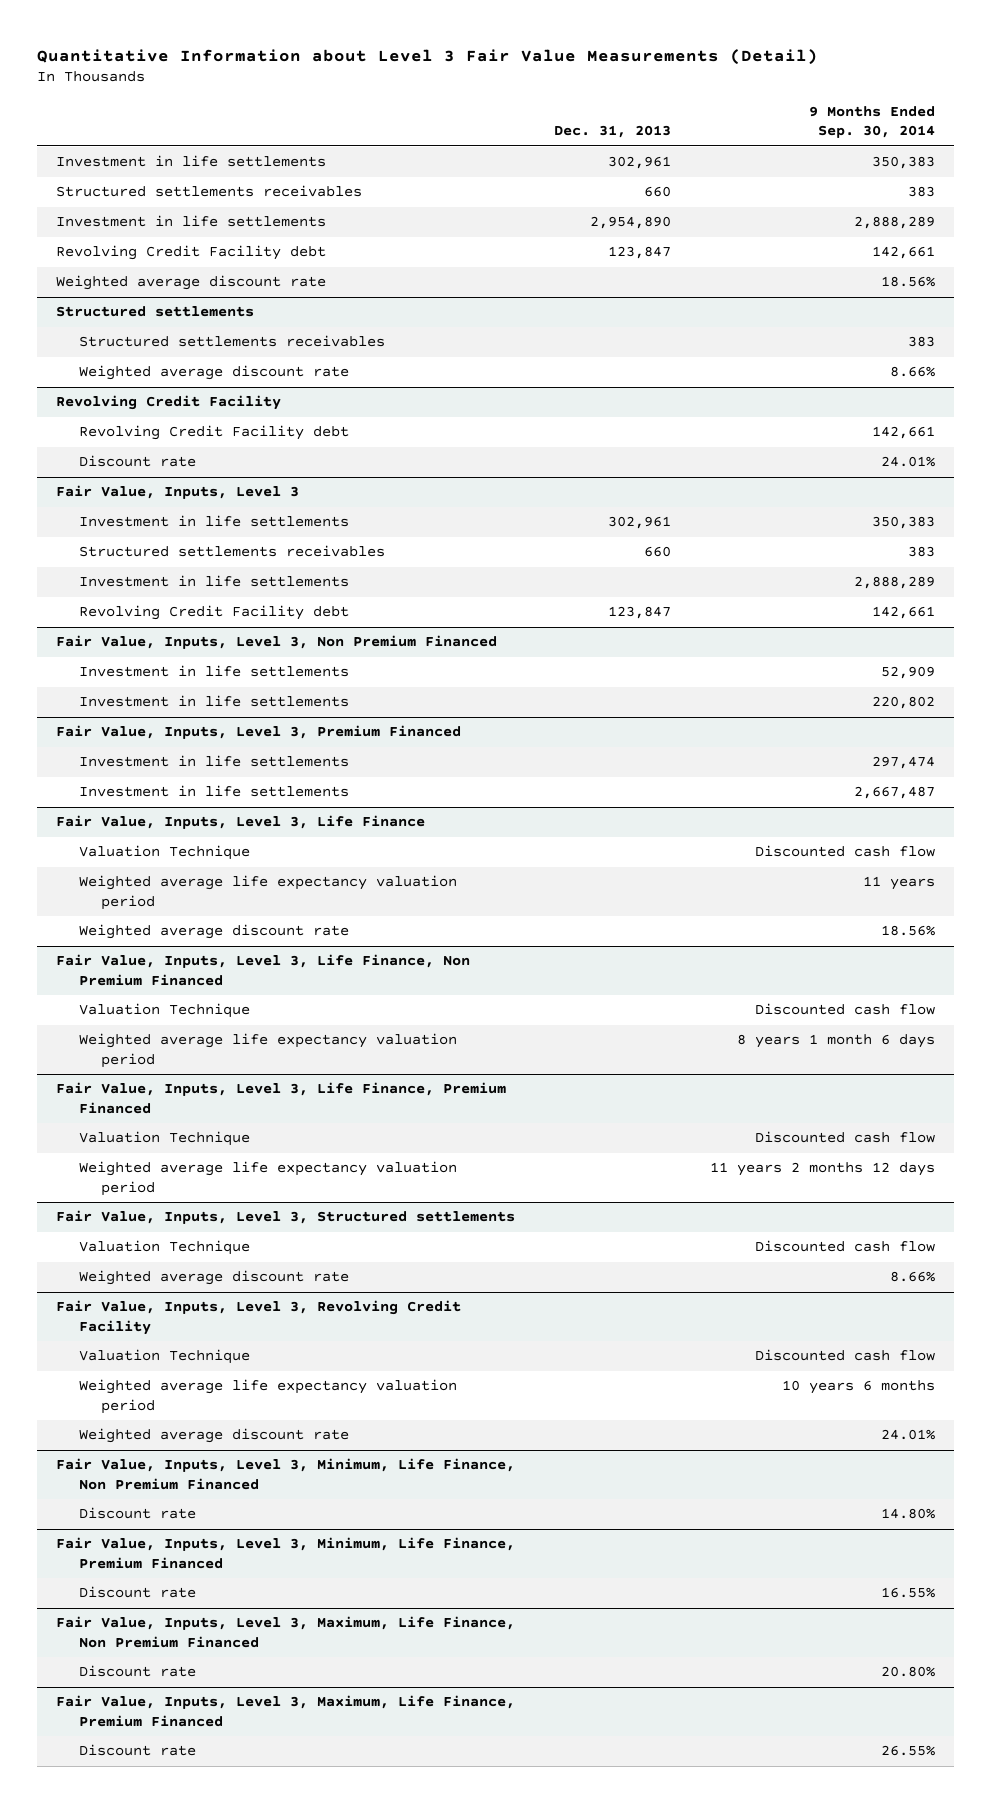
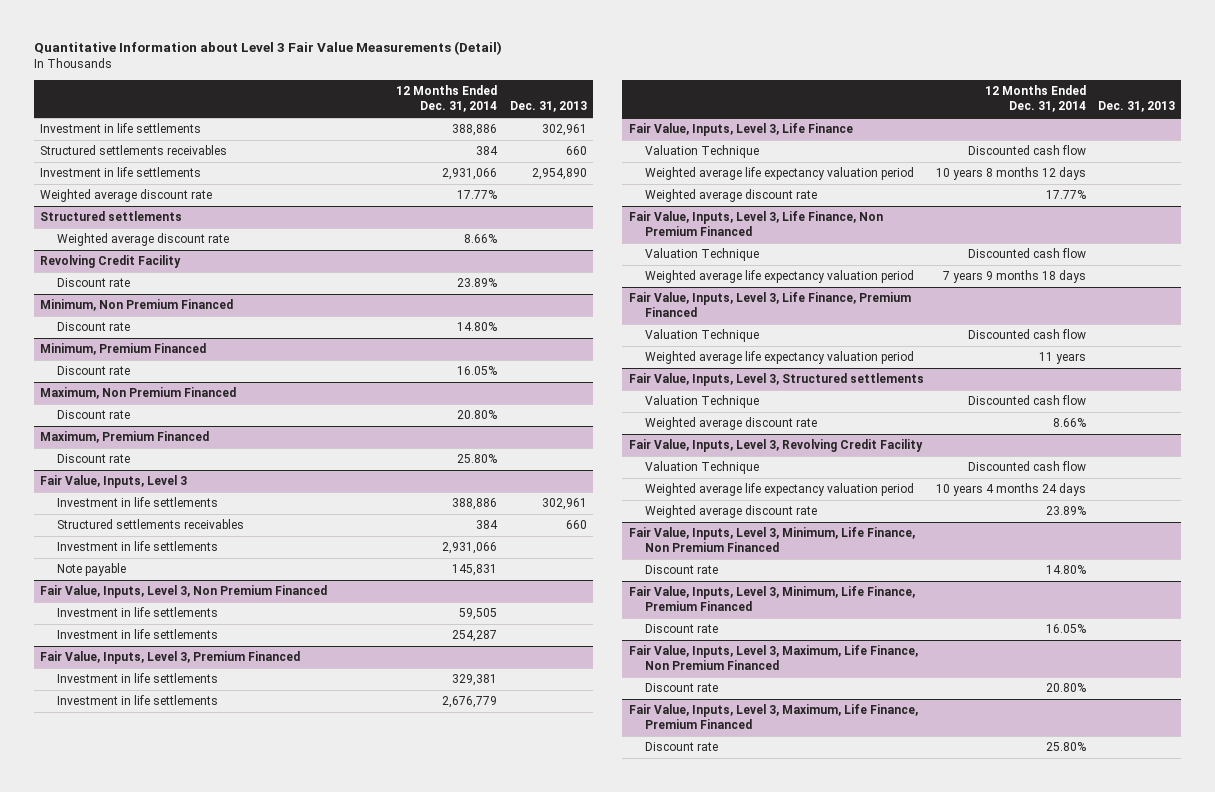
[808,106,935,139] 9 Months Ended Sep. 30, 2014 -> none
none -> [396,85,498,113] 12 Months Ended Dec. 31, 2014
[56,245,327,261] Revolving Credit Facility debt -> none
[78,335,385,348] Structured settlements receivables -> none
[78,425,349,441] Revolving Credit Facility debt -> none
none -> [39,299,233,312] Minimum, Non Premium Financed
none -> [56,322,130,332] Discount rate
none -> [39,343,206,356] Minimum, Premium Financed
none -> [56,366,130,376] Discount rate
none -> [39,387,236,400] Maximum, Non Premium Financed
none -> [56,410,130,420] Discount rate
none -> [39,431,209,444] Maximum, Premium Financed
none -> [56,454,130,464] Discount rate
[78,605,349,621] Revolving Credit Facility debt -> none
none -> [56,563,126,577] Note payable

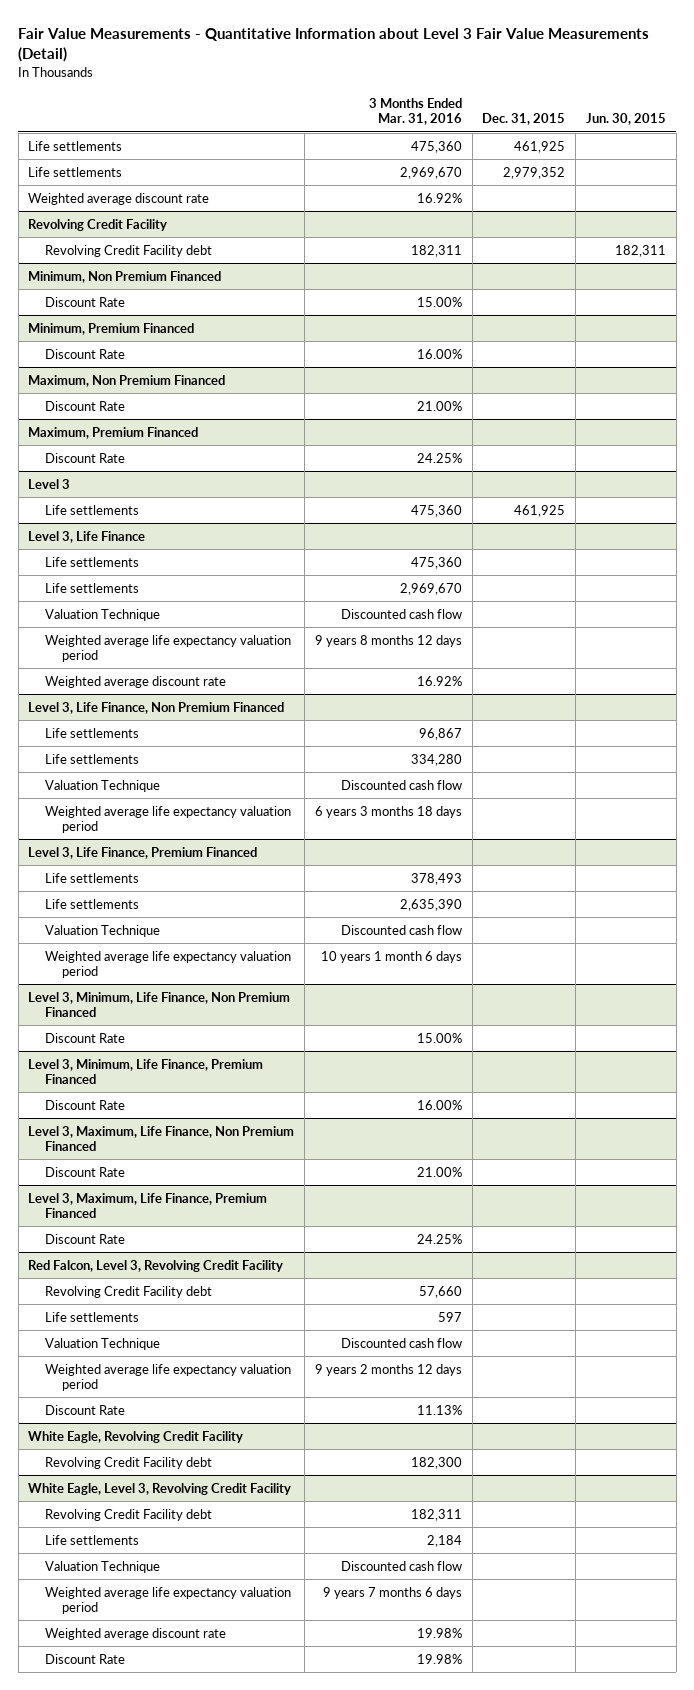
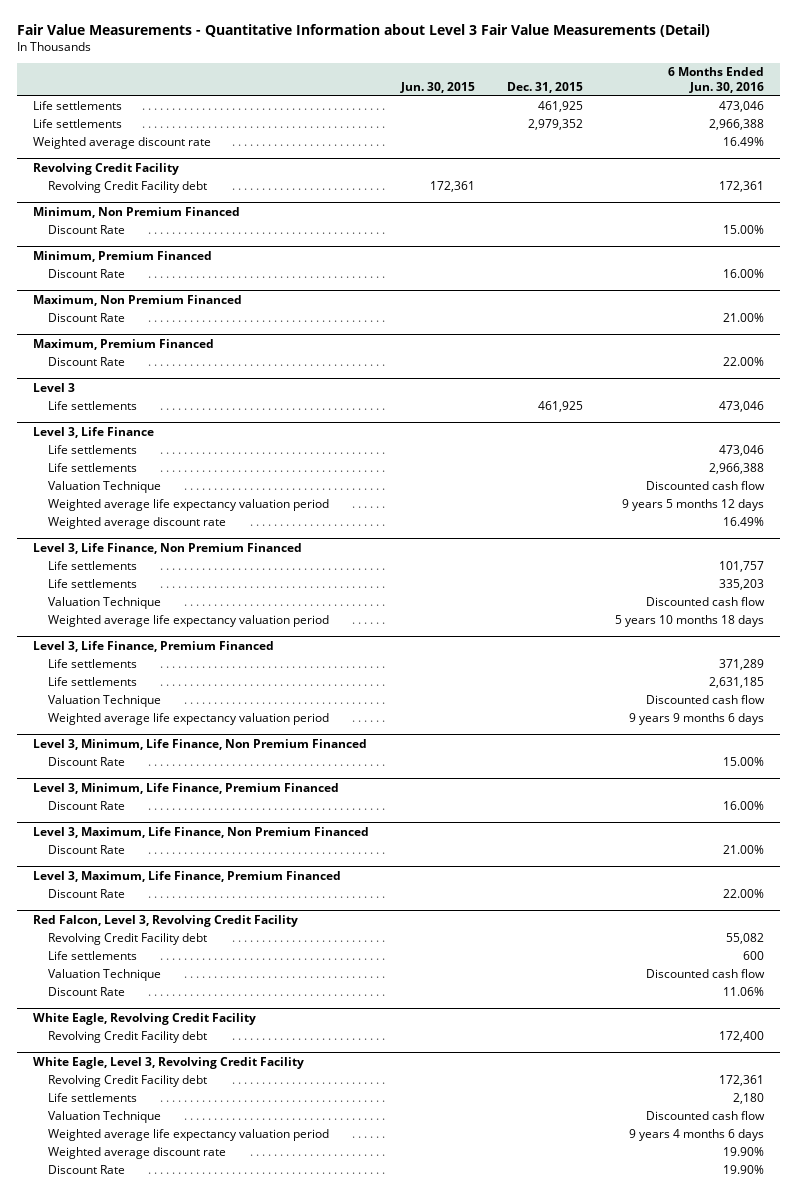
[368,97,462,126] 3 Months Ended Mar. 31, 2016 -> none
none -> [668,66,765,93] 6 Months Ended Jun. 30, 2016
[614,244,666,257] 182,311 -> [429,181,475,193] 172,361
[45,1363,292,1392] Weighted average life expectancy valuation period -> none

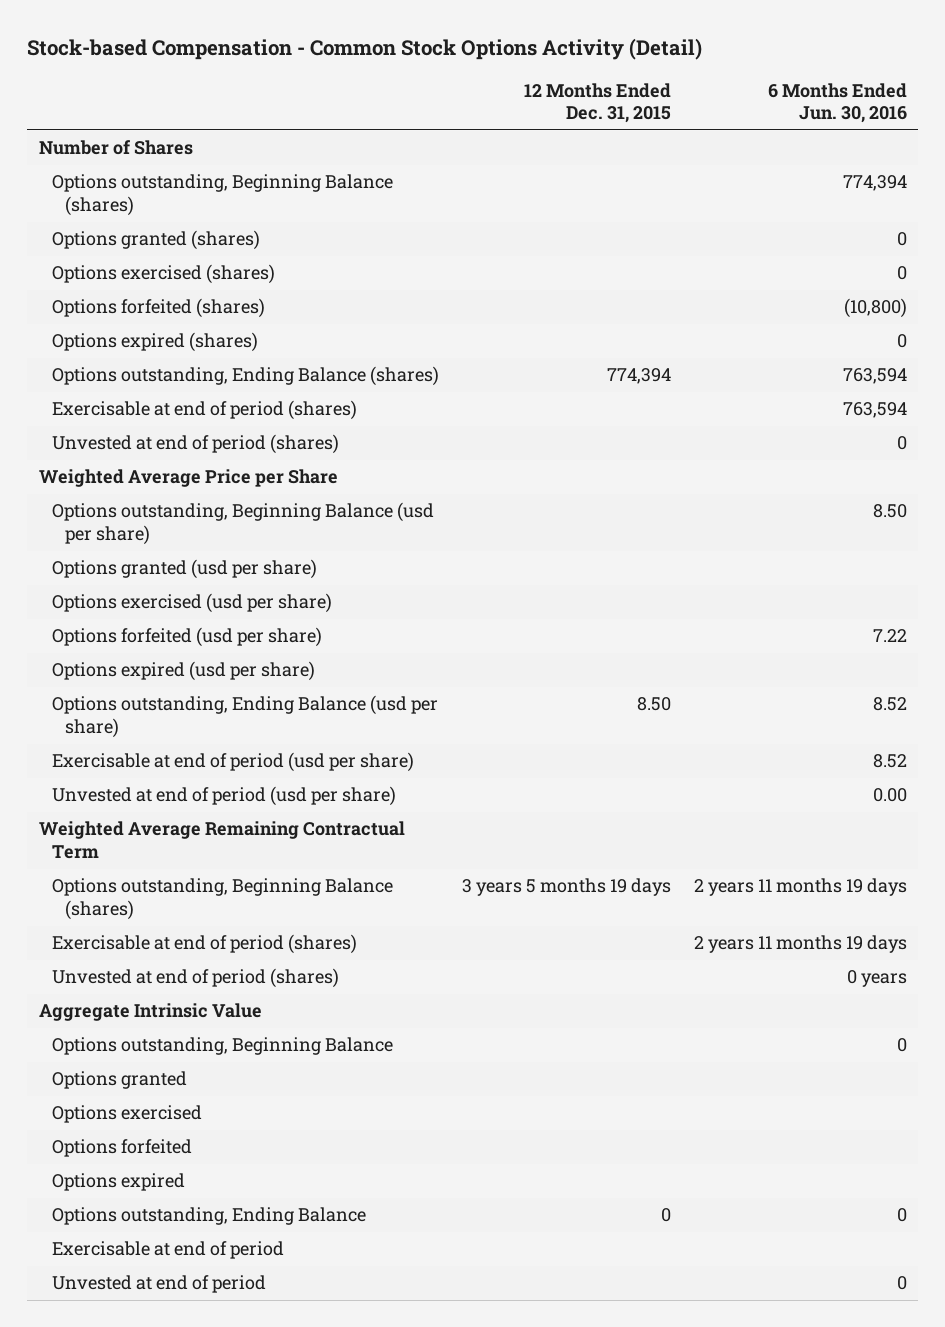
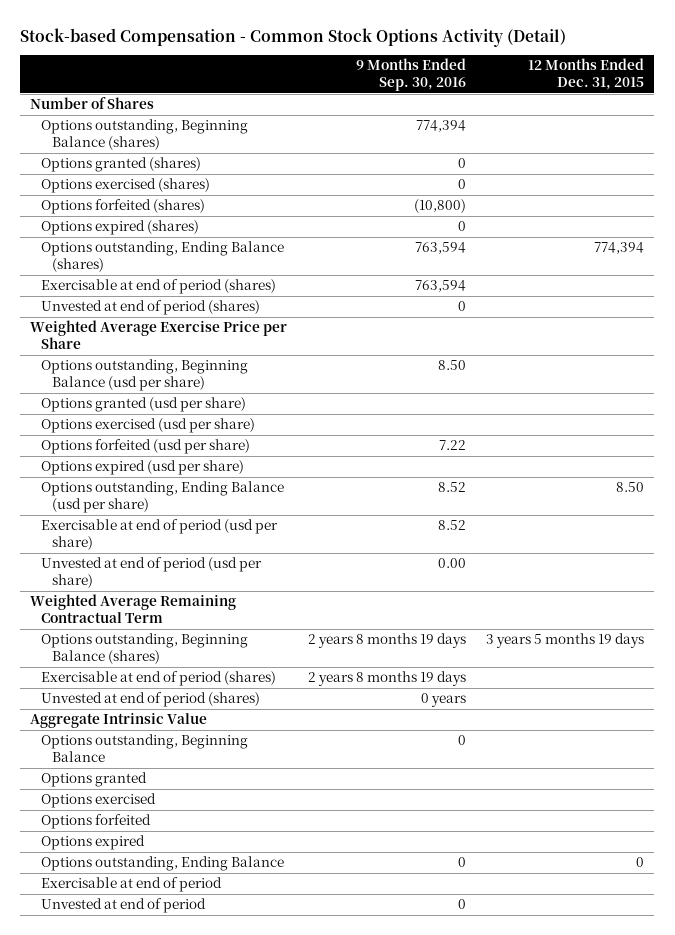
[767,82,907,124] 6 Months Ended Jun. 30, 2016 -> none
none -> [355,58,466,92] 9 Months Ended Sep. 30, 2016
[38,469,338,488] Weighted Average Price per Share -> [30,320,288,350] Weighted Average Exercise Price per Share

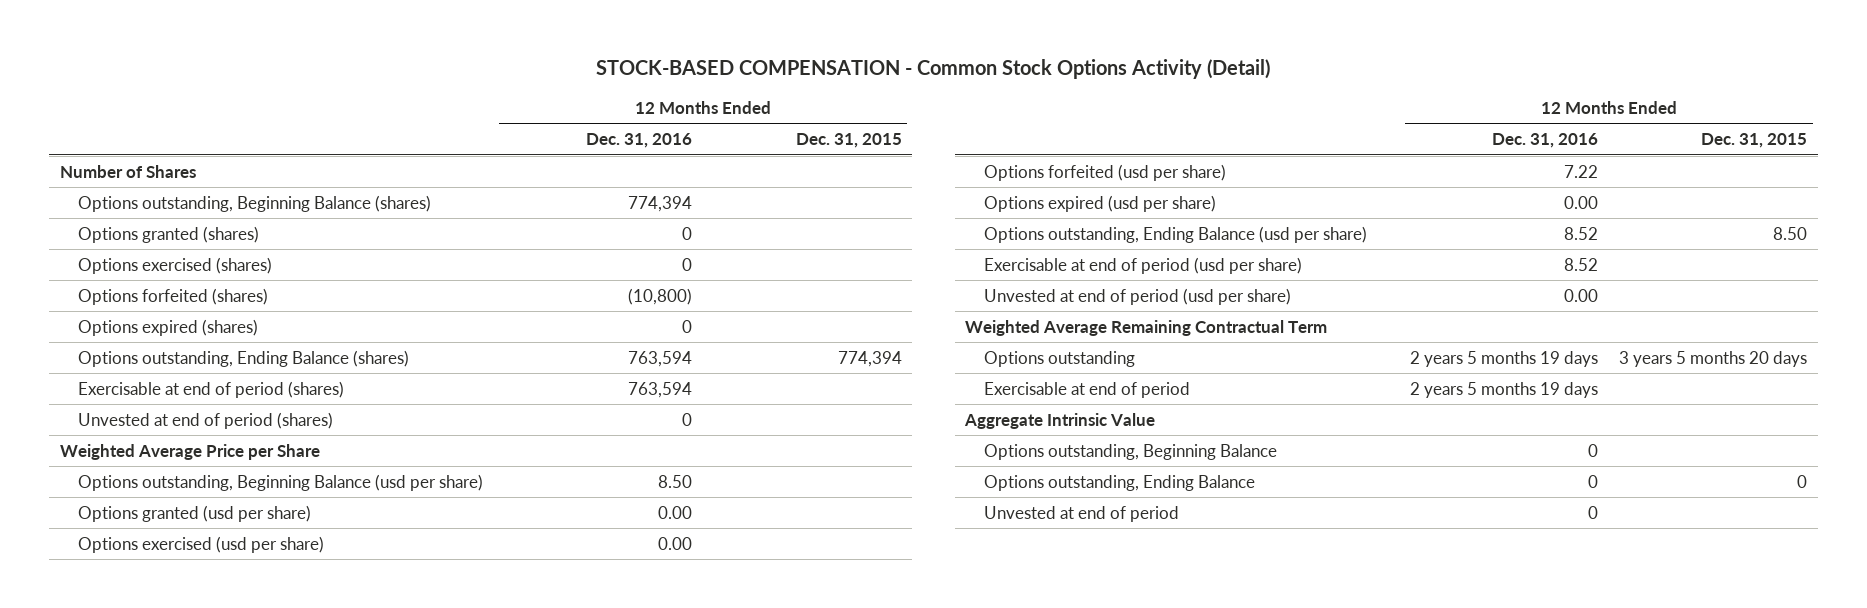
[20,27,567,47] Stock-based Compensation - Common Stock Options Activity (Detail) -> [596,59,1271,80] STOCK-BASED COMPENSATION - Common Stock Options Activity (Detail)
[355,58,466,92] 9 Months Ended Sep. 30, 2016 -> none
none -> [586,133,693,149] Dec. 31, 2016
[30,320,288,350] Weighted Average Exercise Price per Share -> [59,443,320,460] Weighted Average Price per Share
[41,671,277,687] Exercisable at end of period (shares) -> none
[41,692,261,708] Unvested at end of period (shares) -> none
[41,633,249,665] Options outstanding, Beginning Balance (shares) -> [983,350,1135,367] Options outstanding
[486,633,645,649] 3 years 5 months 19 days -> [1619,350,1808,367] 3 years 5 months 20 days
[41,877,223,893] Exercisable at end of period -> [983,381,1190,398] Exercisable at end of period
[41,772,148,788] Options granted -> none
[41,793,157,809] Options exercised -> none
[41,814,152,830] Options forfeited -> none
[41,835,146,851] Options expired -> none

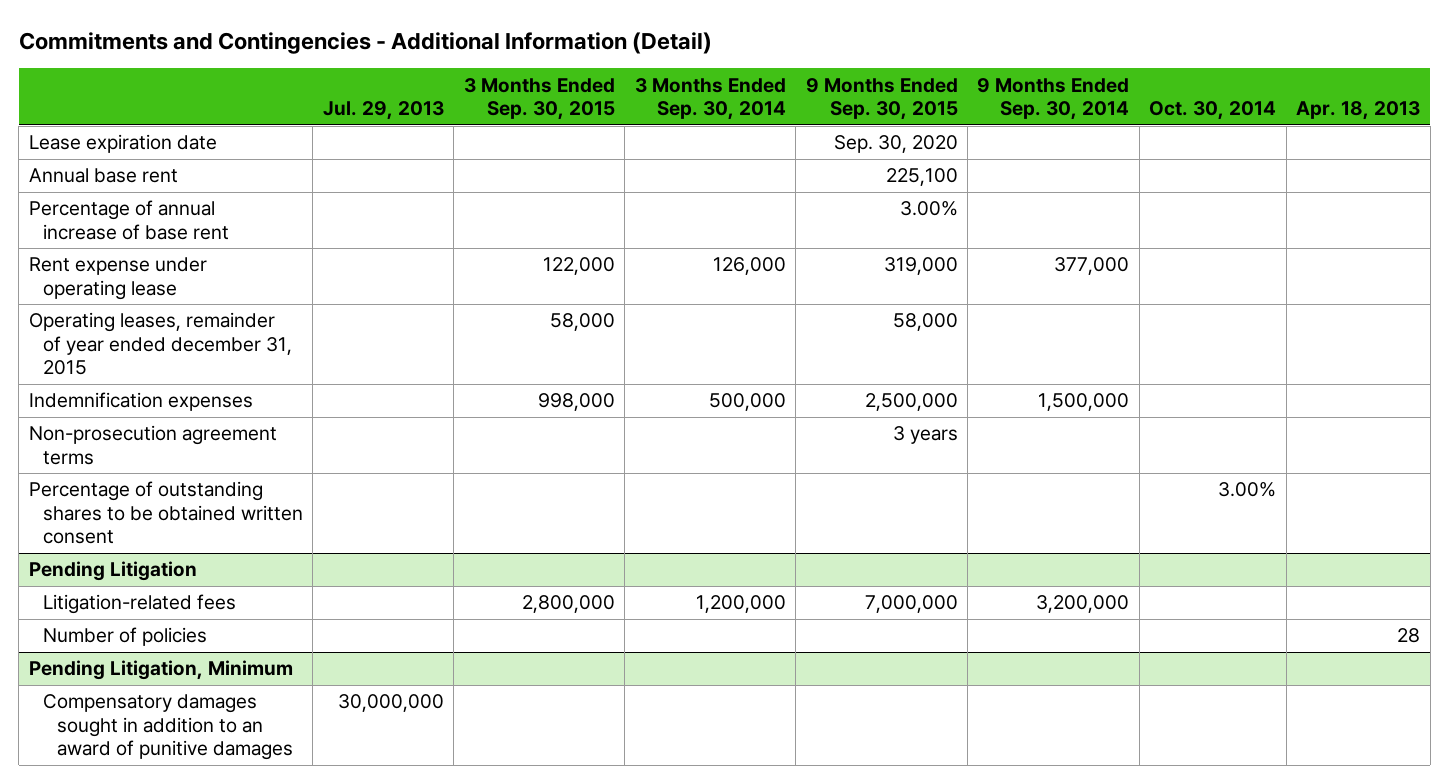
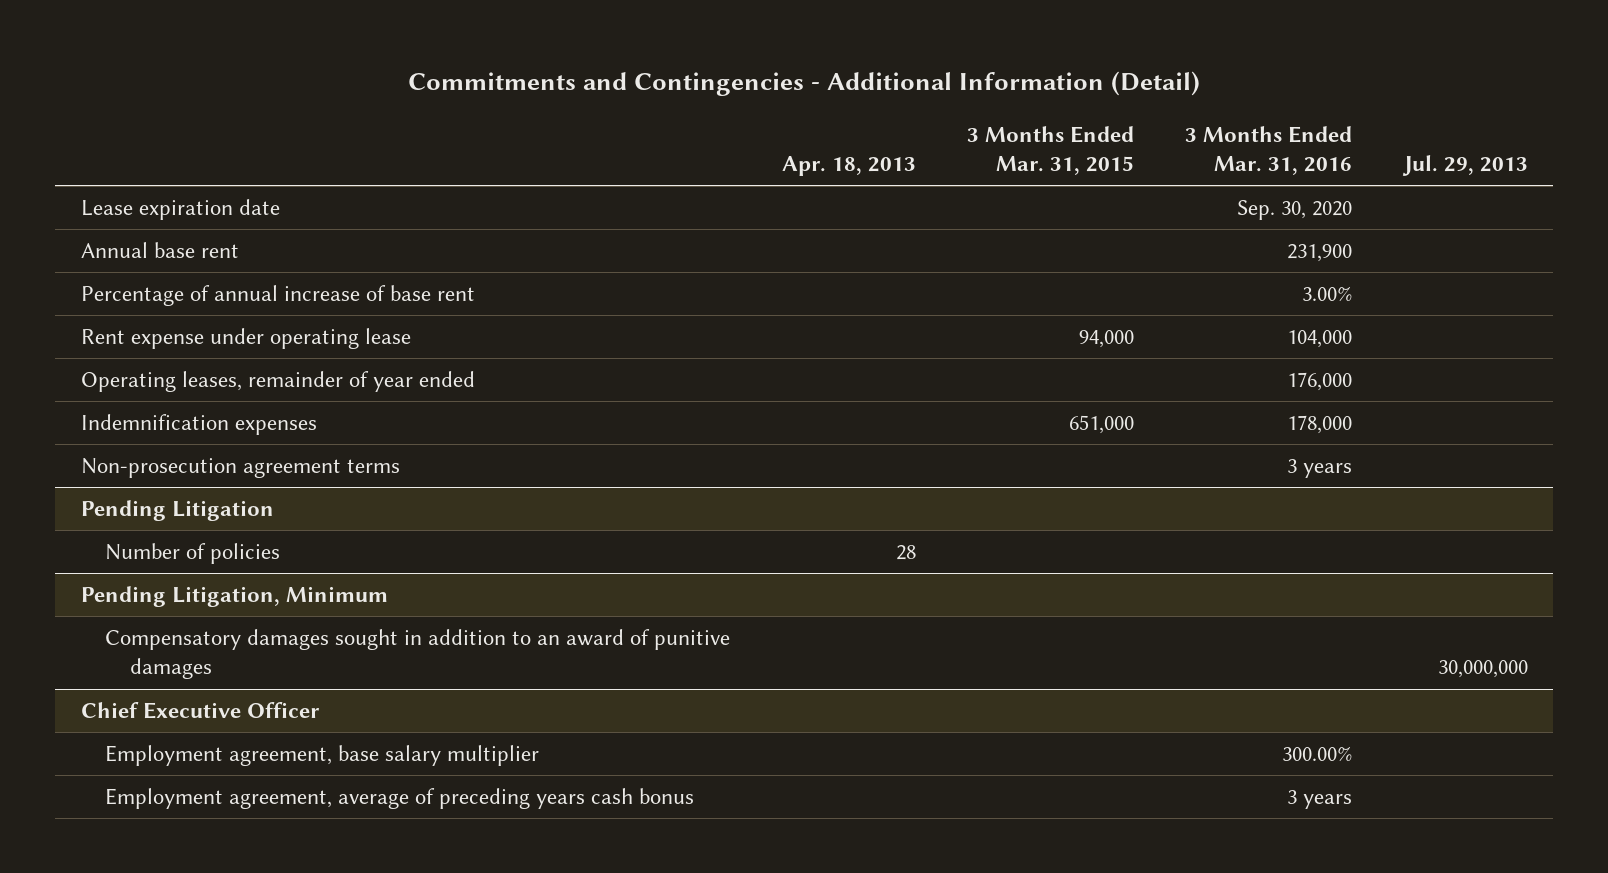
[463,77,615,121] 3 Months Ended Sep. 30, 2015 -> none
[634,77,786,121] 3 Months Ended Sep. 30, 2014 -> none
[805,77,958,121] 9 Months Ended Sep. 30, 2015 -> none
[977,77,1130,121] 9 Months Ended Sep. 30, 2014 -> none
[1149,101,1277,121] Oct. 30, 2014 -> none
none -> [966,125,1134,176] 3 Months Ended Mar. 31, 2015
none -> [1185,125,1353,176] 3 Months Ended Mar. 31, 2016
[28,312,293,376] Operating leases, remainder of year ended december 31, 2015 -> [80,371,475,393] Operating leases, remainder of year ended
[28,481,304,545] Percentage of outstanding shares to be obtained written consent -> none
[43,594,237,615] Litigation-related fees -> none
none -> [80,702,320,720] Chief Executive Officer
none -> [105,745,540,767] Employment agreement, base salary multiplier
none -> [105,788,695,810] Employment agreement, average of preceding years cash bonus

